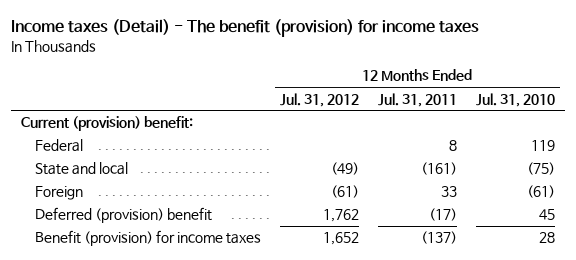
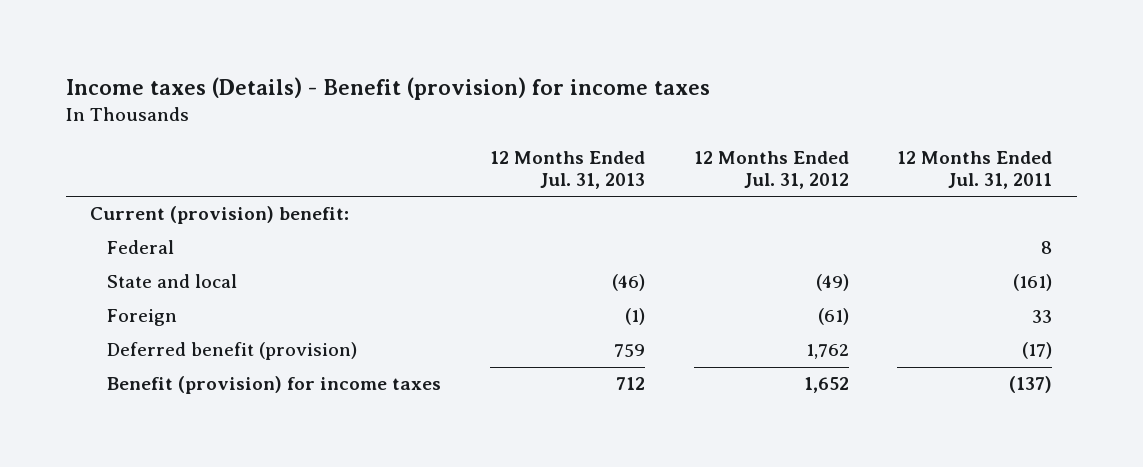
[11,19,480,38] Income taxes (Detail) - The benefit (provision) for income taxes -> [65,77,710,101] Income taxes (Details) - Benefit (provision) for income taxes
[476,92,556,107] Jul. 31, 2010 -> none
none -> [489,150,645,189] 12 Months Ended Jul. 31, 2013
[34,207,212,224] Deferred (provision) benefit -> [107,342,358,361] Deferred benefit (provision)

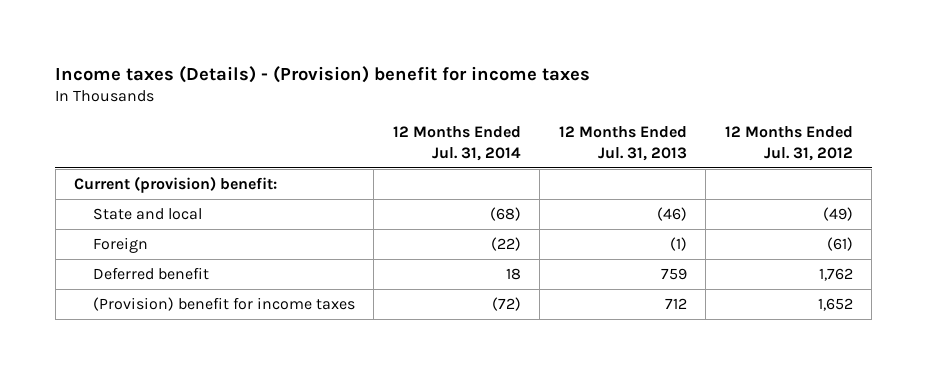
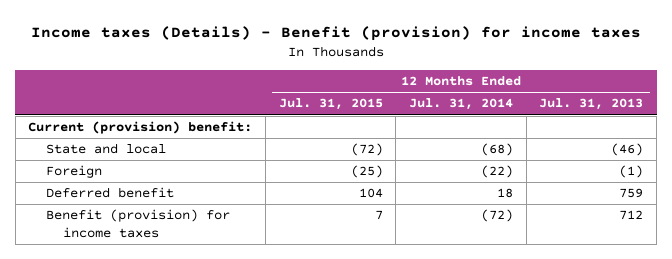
[55,65,591,83] Income taxes (Details) - (Provision) benefit for income taxes -> [30,25,641,41] Income taxes (Details) - Benefit (provision) for income taxes
[724,126,853,161] 12 Months Ended Jul. 31, 2012 -> none
none -> [278,98,383,111] Jul. 31, 2015
[92,297,355,312] (Provision) benefit for income taxes -> [45,209,230,239] Benefit (provision) for income taxes

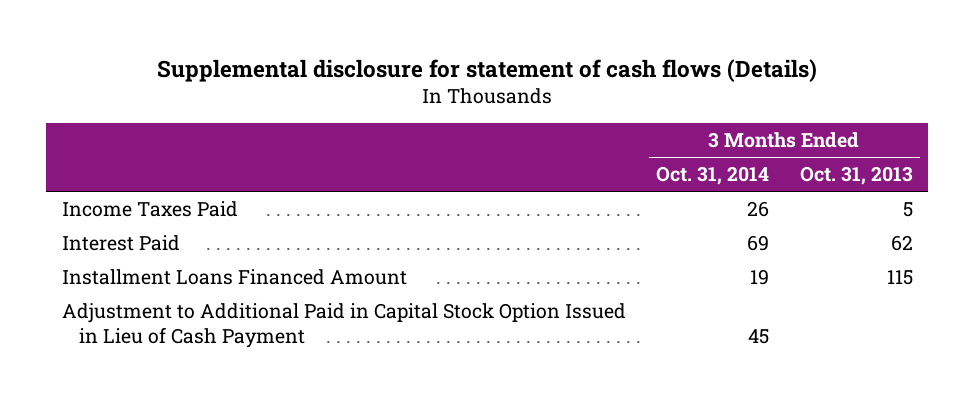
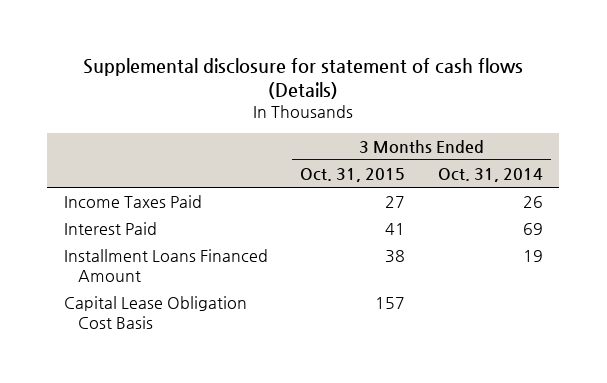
[799,166,913,186] Oct. 31, 2013 -> none
none -> [300,167,406,182] Oct. 31, 2015
[61,303,626,349] Adjustment to Additional Paid in Capital Stock Option Issued in Lieu of Cash Payment -> none
none -> [63,296,247,329] Capital Lease Obligation Cost Basis

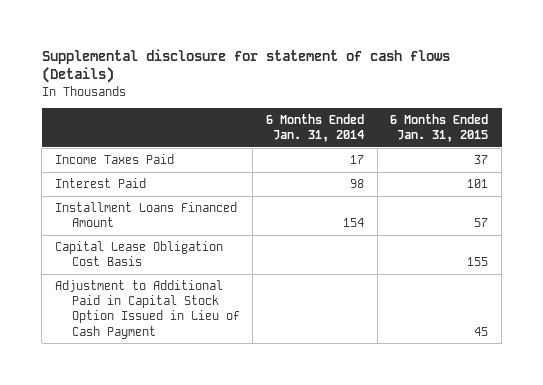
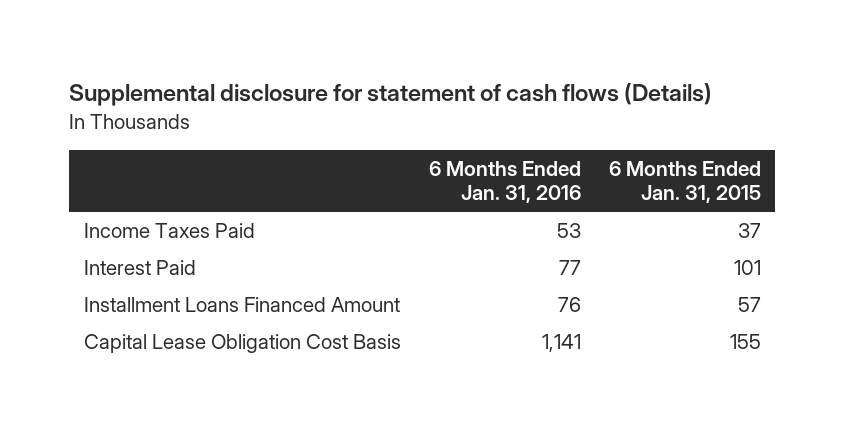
[265,113,364,143] 6 Months Ended Jan. 31, 2014 -> none
none -> [428,160,581,204] 6 Months Ended Jan. 31, 2016
[55,280,240,339] Adjustment to Additional Paid in Capital Stock Option Issued in Lieu of Cash Payment -> none

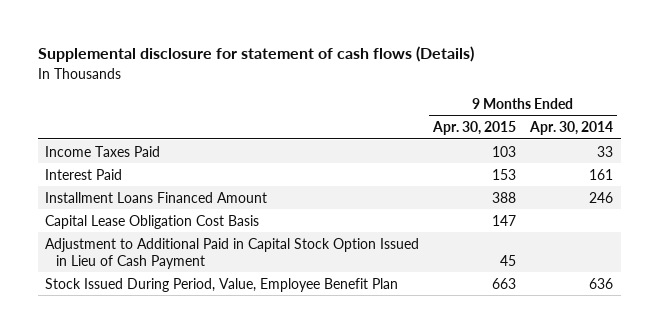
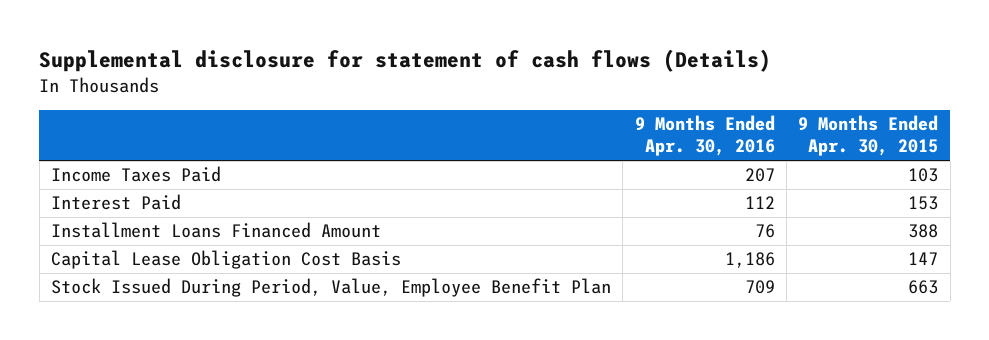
[529,121,614,136] Apr. 30, 2014 -> none
none -> [634,115,775,157] 9 Months Ended Apr. 30, 2016
[44,237,419,269] Adjustment to Additional Paid in Capital Stock Option Issued in Lieu of Cash Payment -> none

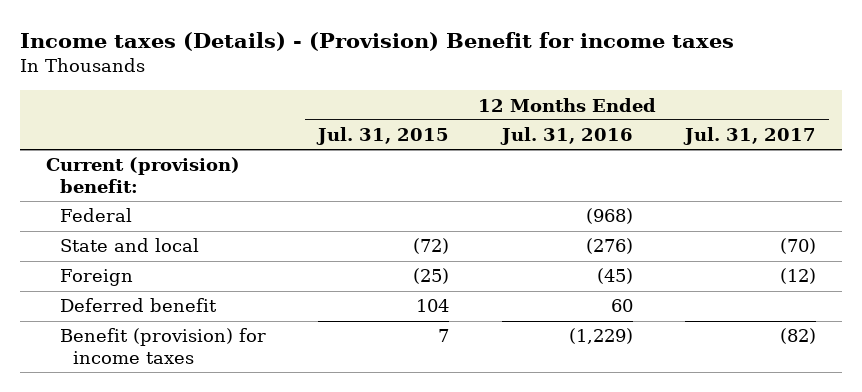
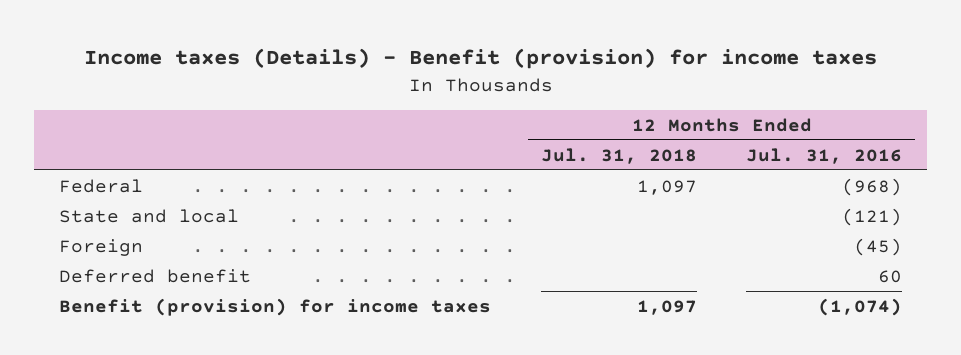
[19,31,734,51] Income taxes (Details) - (Provision) Benefit for income taxes -> [83,48,877,70] Income taxes (Details) - Benefit (provision) for income taxes
[316,127,450,146] Jul. 31, 2015 -> none
[683,127,817,146] Jul. 31, 2017 -> none
none -> [540,147,697,164] Jul. 31, 2018
[46,157,241,194] Current (provision) benefit: -> none
[585,238,633,255] (276) -> [842,207,903,226] (121)
[568,328,633,345] (1,229) -> [818,297,903,316] (1,074)

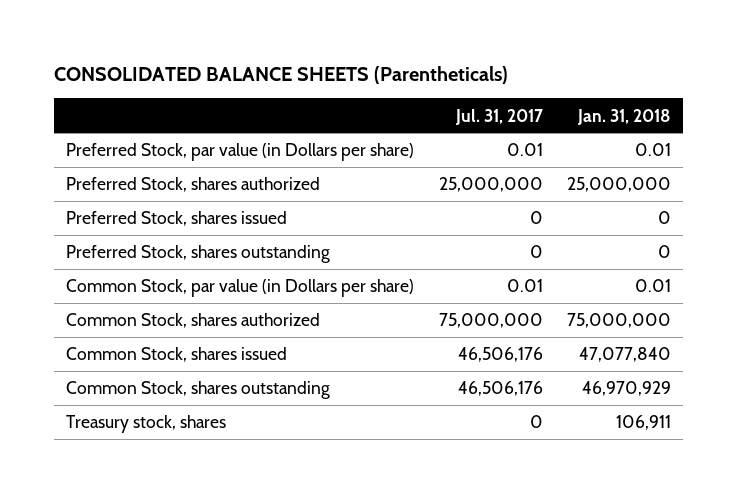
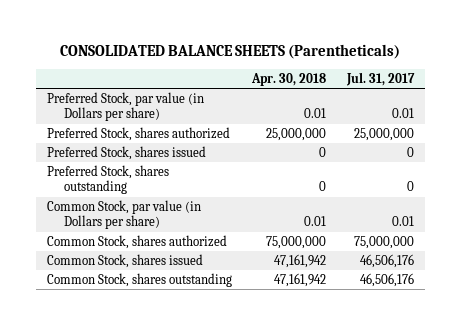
[577,108,672,125] Jan. 31, 2018 -> none
none -> [251,72,327,86] Apr. 30, 2018
[65,415,226,434] Treasury stock, shares -> none

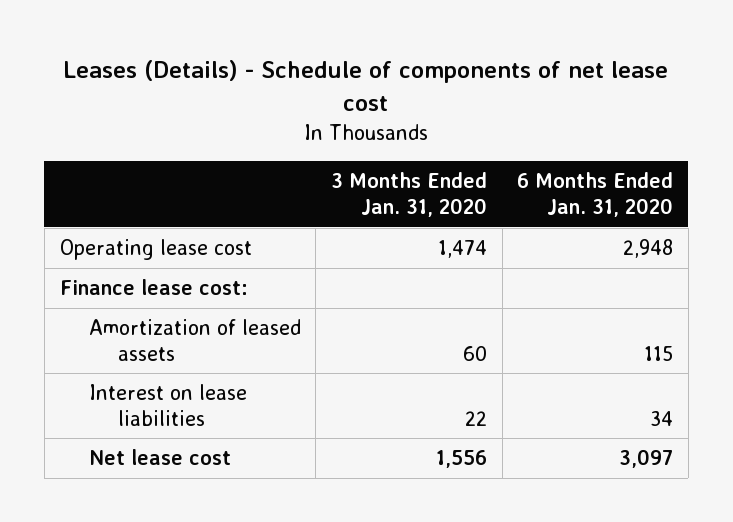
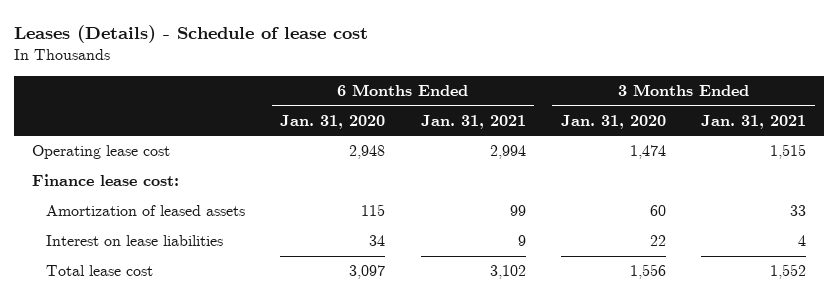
[63,59,669,112] Leases (Details) - Schedule of components of net lease cost -> [14,24,369,43] Leases (Details) - Schedule of lease cost
none -> [420,114,526,129] Jan. 31, 2021
none -> [701,114,807,129] Jan. 31, 2021
[88,449,231,466] Net lease cost -> [46,265,154,277] Total lease cost

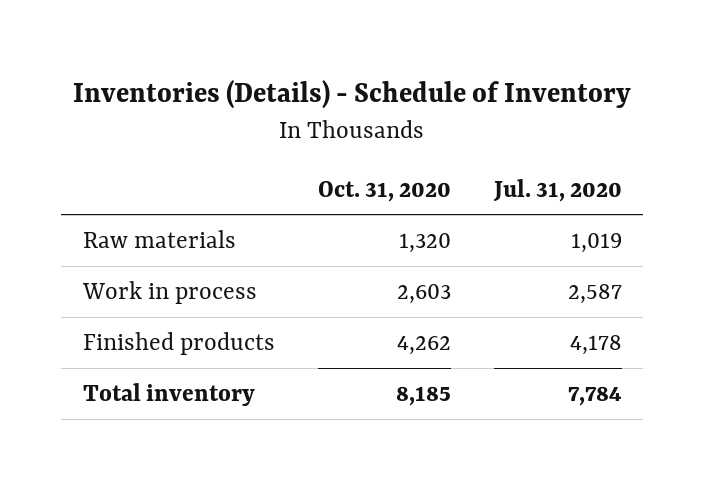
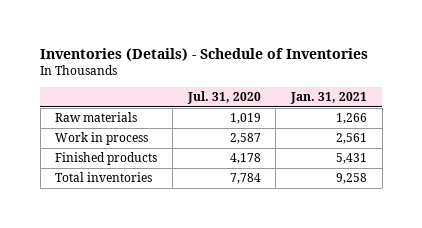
[73,80,632,110] Inventories (Details) - Schedule of Inventory -> [40,47,369,61] Inventories (Details) - Schedule of Inventories
[317,180,451,202] Oct. 31, 2020 -> none
none -> [289,92,367,105] Jan. 31, 2021
[82,382,255,406] Total inventory -> [55,172,153,183] Total inventories

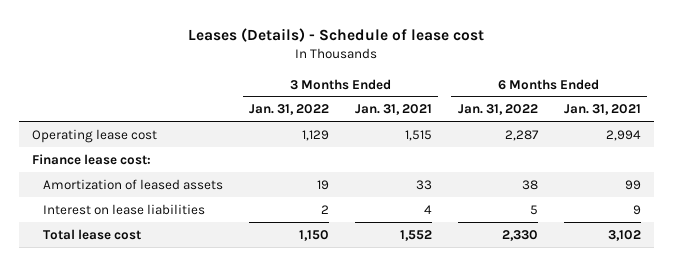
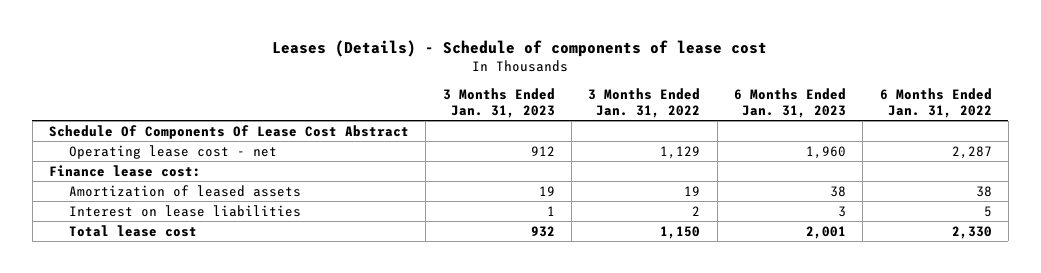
[188,28,485,43] Leases (Details) - Schedule of lease cost -> [272,40,768,58] Leases (Details) - Schedule of components of lease cost
[354,104,432,116] Jan. 31, 2021 -> none
[563,104,641,116] Jan. 31, 2021 -> none
none -> [442,88,555,119] 3 Months Ended Jan. 31, 2023
none -> [733,88,846,119] 6 Months Ended Jan. 31, 2023
none -> [49,124,410,139] Schedule Of Components Of Lease Cost Abstract
[31,128,157,143] Operating lease cost -> [69,144,278,159] Operating lease cost - net

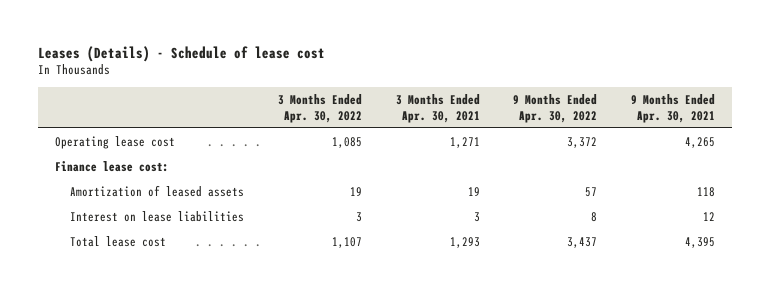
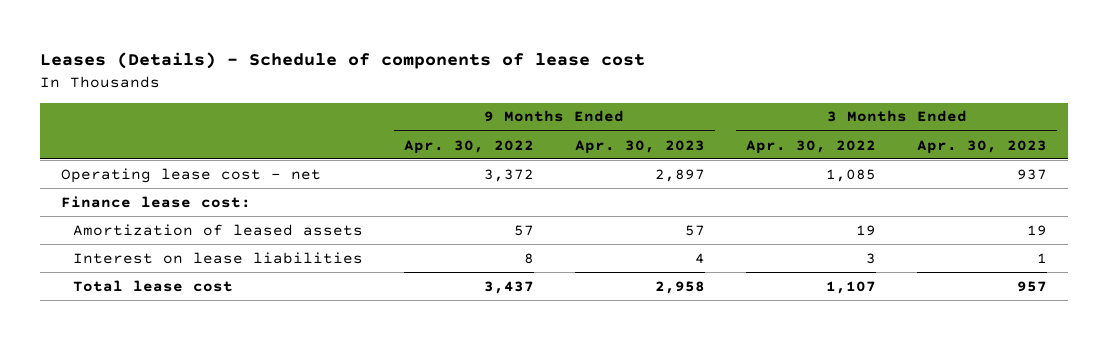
[38,45,326,62] Leases (Details) - Schedule of lease cost -> [40,52,646,70] Leases (Details) - Schedule of components of lease cost
[395,93,480,123] 3 Months Ended Apr. 30, 2021 -> none
[631,93,716,123] 9 Months Ended Apr. 30, 2021 -> none
none -> [574,139,705,154] Apr. 30, 2023
none -> [917,139,1048,154] Apr. 30, 2023
[54,135,175,149] Operating lease cost -> [61,167,322,183] Operating lease cost - net

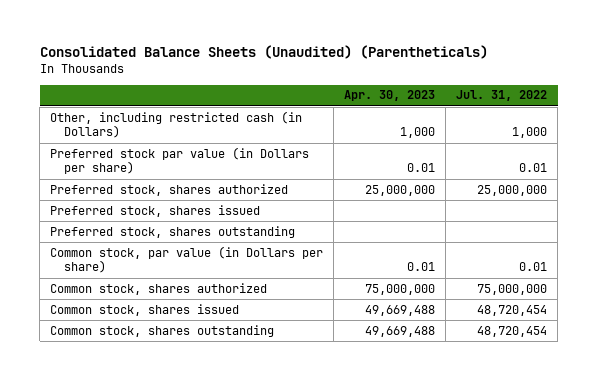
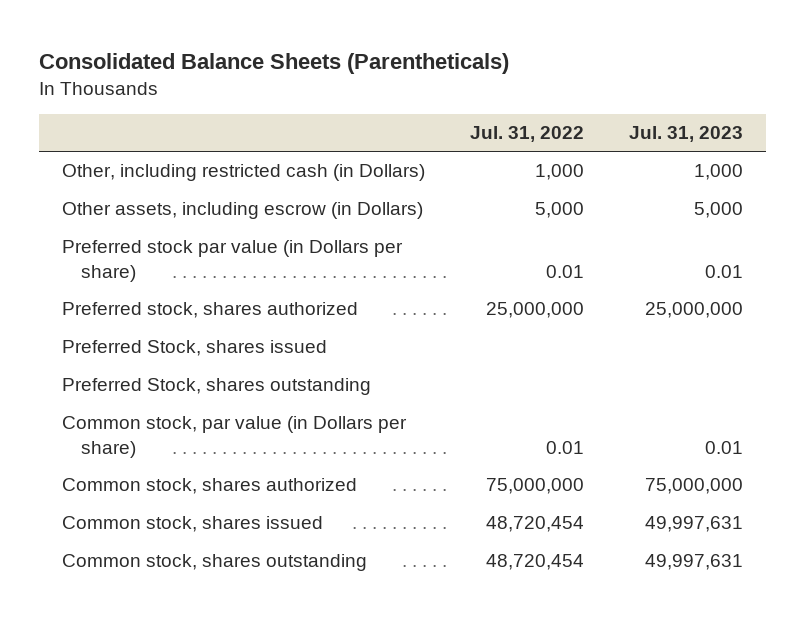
[39,45,488,60] Consolidated Balance Sheets (Unaudited) (Parentheticals) -> [39,52,510,74] Consolidated Balance Sheets (Parentheticals)
[344,90,436,102] Apr. 30, 2023 -> none
none -> [629,126,744,143] Jul. 31, 2023
none -> [61,202,423,220] Other assets, including escrow (in Dollars)
[50,204,261,217] Preferred stock, shares issued -> [61,340,327,357] Preferred Stock, shares issued
[50,225,296,238] Preferred stock, shares outstanding -> [61,378,371,396] Preferred Stock, shares outstanding

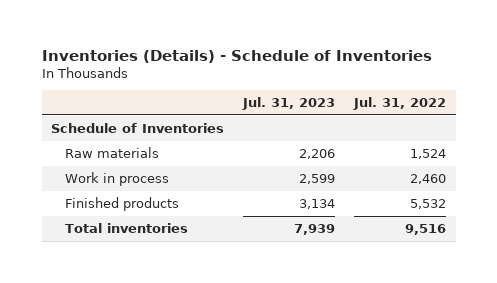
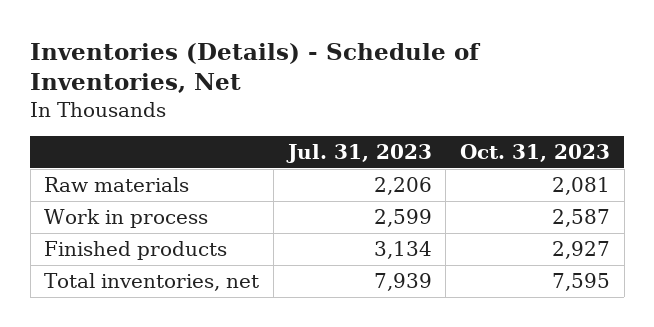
[41,50,432,64] Inventories (Details) - Schedule of Inventories -> [30,43,482,94] Inventories (Details) - Schedule of Inventories, Net
[353,97,447,111] Jul. 31, 2022 -> none
none -> [459,143,610,162] Oct. 31, 2023
[51,122,225,133] Schedule of Inventories -> none
[64,222,188,233] Total inventories -> [44,272,260,291] Total inventories, net

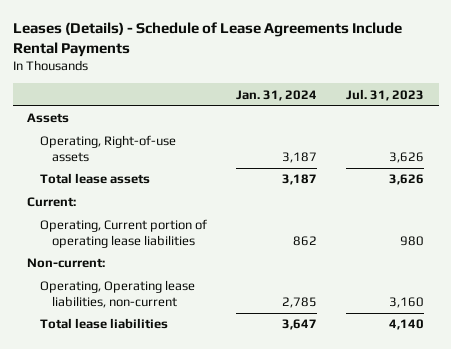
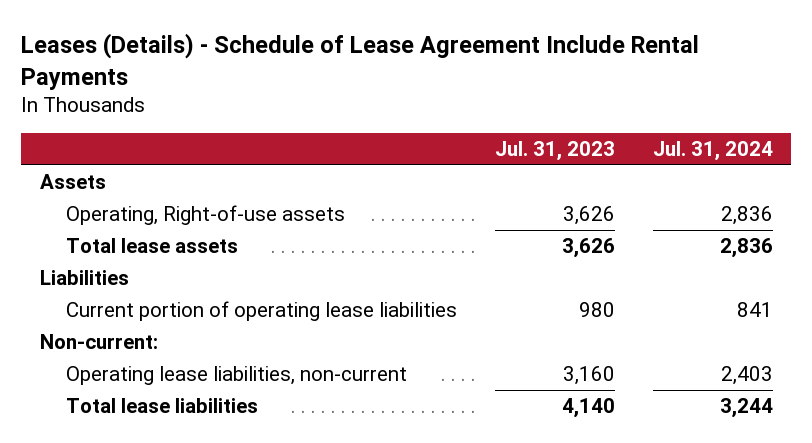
[12,21,402,57] Leases (Details) - Schedule of Lease Agreements Include Rental Payments -> [20,32,699,90] Leases (Details) - Schedule of Lease Agreement Include Rental Payments
[235,89,317,101] Jan. 31, 2024 -> none
none -> [652,141,773,162] Jul. 31, 2024
[27,197,77,208] Current: -> none
none -> [39,270,129,286] Liabilities
[39,219,207,248] Operating, Current portion of operating lease liabilities -> [65,301,457,322] Current portion of operating lease liabilities
[39,280,195,308] Operating, Operating lease liabilities, non-current -> [65,366,407,386] Operating lease liabilities, non-current

